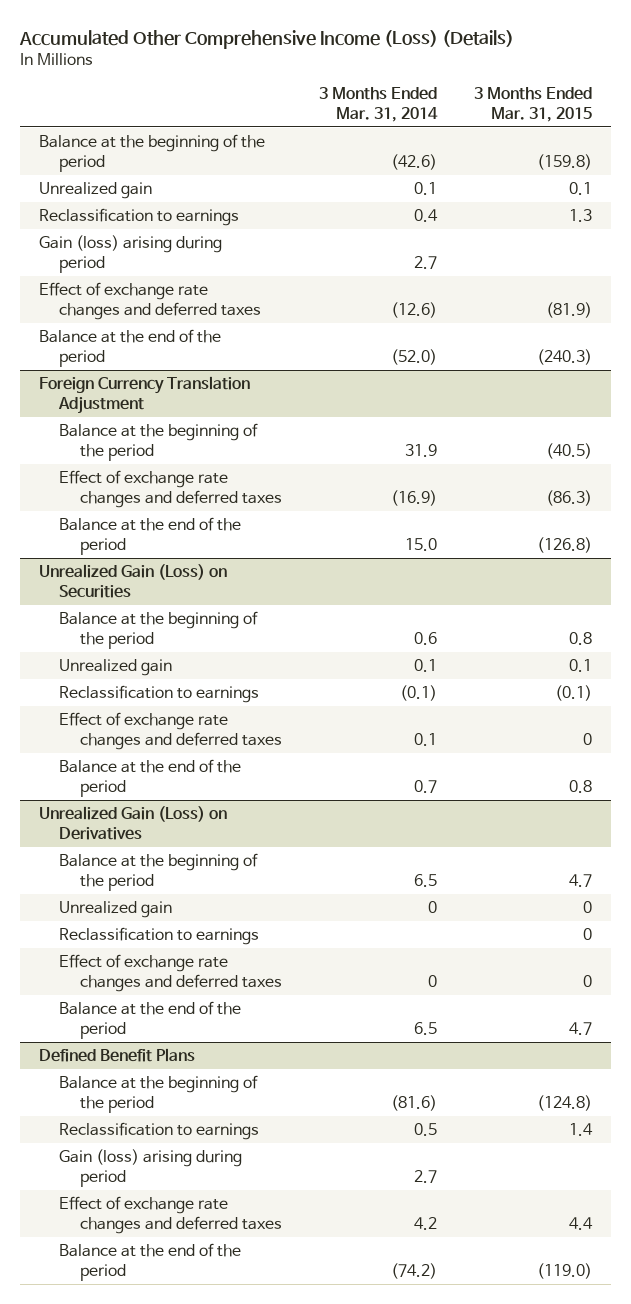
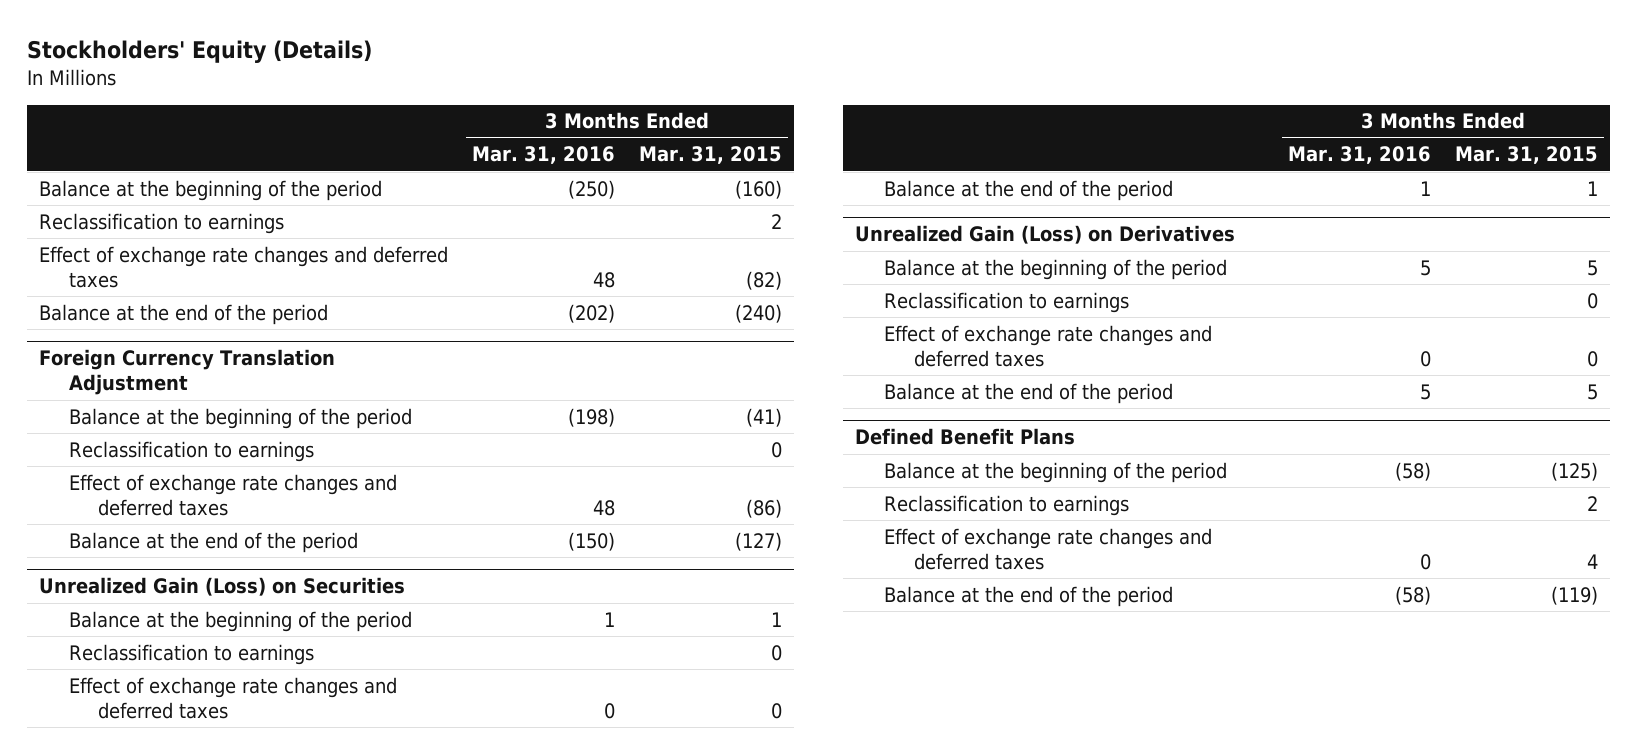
[19,30,515,50] Accumulated Other Comprehensive Income (Loss) (Details) -> [27,40,373,64] Stockholders' Equity (Details)
[318,87,438,122] 3 Months Ended Mar. 31, 2014 -> none
none -> [472,146,616,165] Mar. 31, 2016
[38,182,152,200] Unrealized gain -> none
[38,235,222,273] Gain (loss) arising during period -> none
[537,153,593,170] (159.8) -> [734,179,782,199] (160)
[569,209,593,223] 1.3 -> [770,213,782,229] 2
[546,301,593,318] (81.9) -> [745,270,782,290] (82)
[537,348,593,365] (240.3) -> [734,303,782,323] (240)
[546,442,593,459] (40.5) -> [745,407,782,427] (41)
none -> [68,440,314,462] Reclassification to earnings
[546,489,593,506] (86.3) -> [745,498,782,518] (86)
[537,536,593,553] (126.8) -> [734,531,782,551] (127)
[59,659,173,677] Unrealized gain -> none
[569,631,593,645] 0.8 -> [770,611,782,627] 1
[555,685,593,702] (0.1) -> [770,644,782,661] 0
[569,779,593,793] 0.8 -> [1586,180,1598,196] 1
[59,901,173,919] Unrealized gain -> none
[569,873,593,887] 4.7 -> [1586,259,1598,276] 5
[569,1021,593,1035] 4.7 -> [1586,383,1598,400] 5
[59,1149,243,1187] Gain (loss) arising during period -> none
[537,1094,593,1111] (124.8) -> [1550,461,1598,481] (125)
[569,1123,594,1137] 1.4 -> [1586,495,1598,511] 2
[569,1216,594,1230] 4.4 -> [1586,553,1598,569] 4
[537,1262,593,1279] (119.0) -> [1550,585,1598,605] (119)

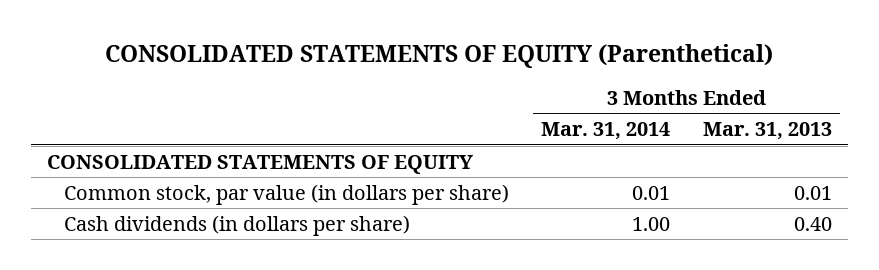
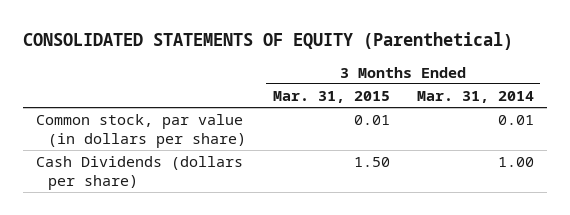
[702,122,832,141] Mar. 31, 2013 -> none
none -> [272,90,390,103] Mar. 31, 2015
[47,154,474,174] CONSOLIDATED STATEMENTS OF EQUITY -> none
[64,214,411,236] Cash dividends (in dollars per share) -> [36,155,244,190] Cash Dividends (dollars per share)

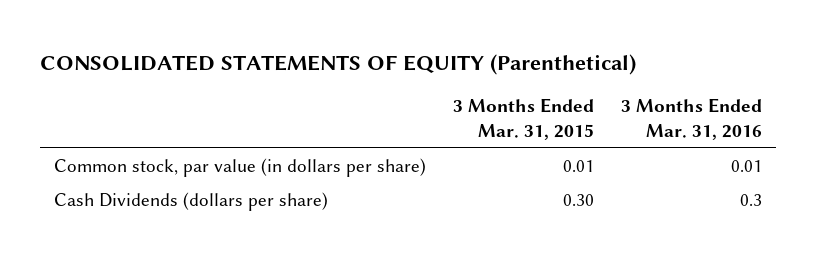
[416,90,534,103] Mar. 31, 2014 -> none
none -> [621,98,763,141] 3 Months Ended Mar. 31, 2016
[353,156,390,167] 1.50 -> [562,194,594,207] 0.30

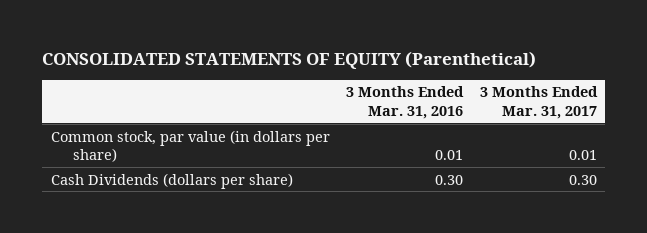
[452,98,594,141] 3 Months Ended Mar. 31, 2015 -> none
none -> [479,86,598,119] 3 Months Ended Mar. 31, 2017
[740,194,763,207] 0.3 -> [435,174,464,185] 0.30

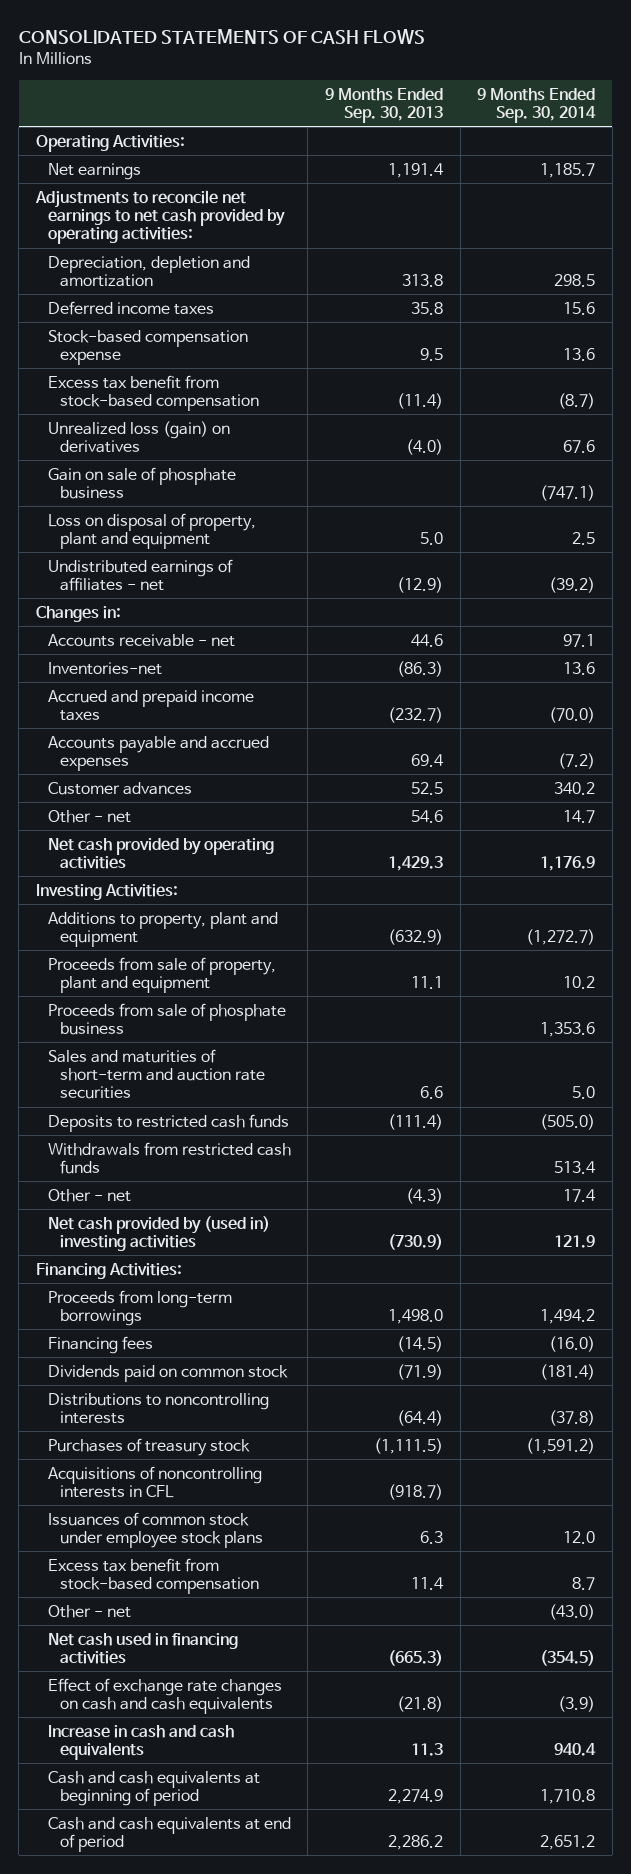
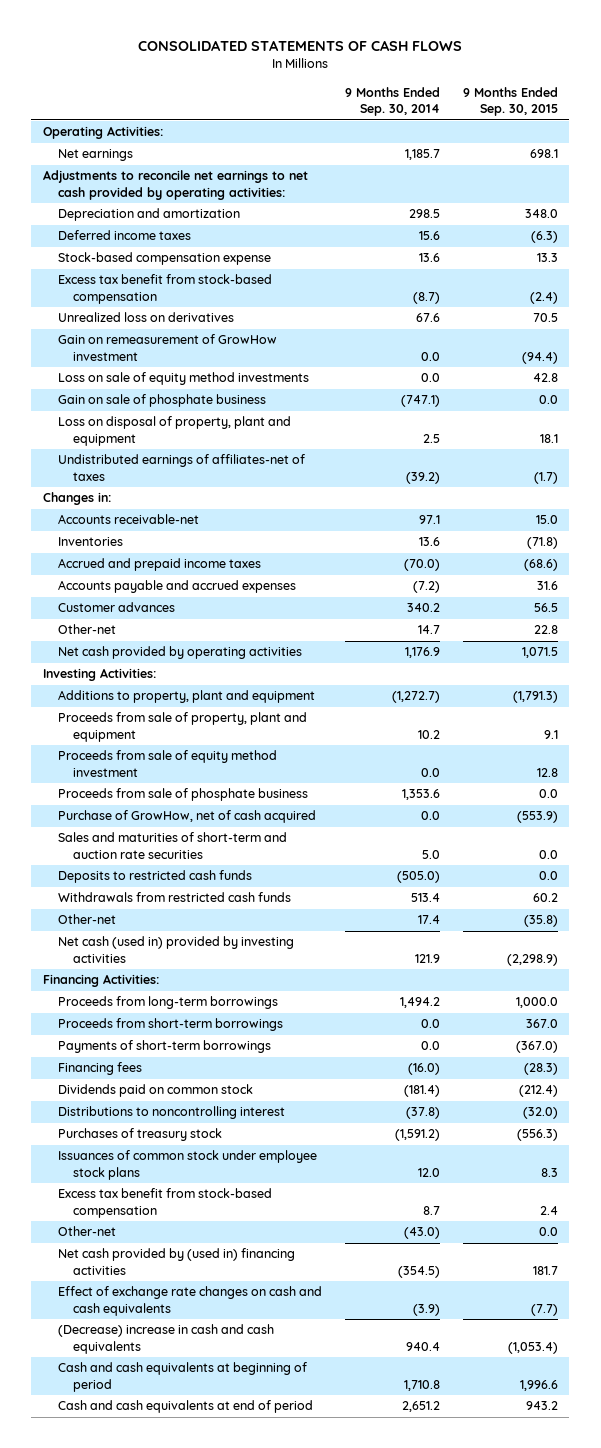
[324,87,443,124] 9 Months Ended Sep. 30, 2013 -> none
none -> [462,86,558,117] 9 Months Ended Sep. 30, 2015
[47,255,250,288] Depreciation, depletion and amortization -> [58,208,241,222] Depreciation and amortization
[47,420,230,454] Unrealized loss (gain) on derivatives -> [58,312,235,323] Unrealized loss on derivatives
none -> [58,334,278,362] Gain on remeasurement of GrowHow investment
none -> [58,372,310,386] Loss on sale of equity method investments
[47,558,233,592] Undistributed earnings of affiliates - net -> [58,454,306,482] Undistributed earnings of affiliates-net of taxes
[47,633,235,647] Accounts receivable - net -> [58,514,200,525] Accounts receivable-net
[47,661,162,675] Inventories-net -> [58,537,124,547] Inventories
[47,809,131,823] Other - net -> [58,624,117,635] Other-net
none -> [58,750,278,778] Proceeds from sale of equity method investment
none -> [58,810,317,824] Purchase of GrowHow, net of cash acquired
[47,1188,131,1202] Other - net -> [58,914,117,925] Other-net
[47,1215,270,1252] Net cash provided by (used in) investing activities -> [58,936,295,964] Net cash (used in) provided by investing activities
none -> [58,1018,284,1032] Proceeds from short-term borrowings
none -> [58,1040,272,1054] Payments of short-term borrowings
[47,1392,269,1425] Distributions to noncontrolling interests -> [58,1106,286,1120] Distributions to noncontrolling interest
[47,1465,262,1499] Acquisitions of noncontrolling interests in CFL -> none
[47,1604,131,1618] Other - net -> [58,1226,117,1237] Other-net
[47,1632,238,1665] Net cash used in financing activities -> [58,1248,296,1276] Net cash provided by (used in) financing activities
[47,1724,234,1761] Increase in cash and cash equivalents -> [58,1324,275,1355] (Decrease) increase in cash and cash equivalents

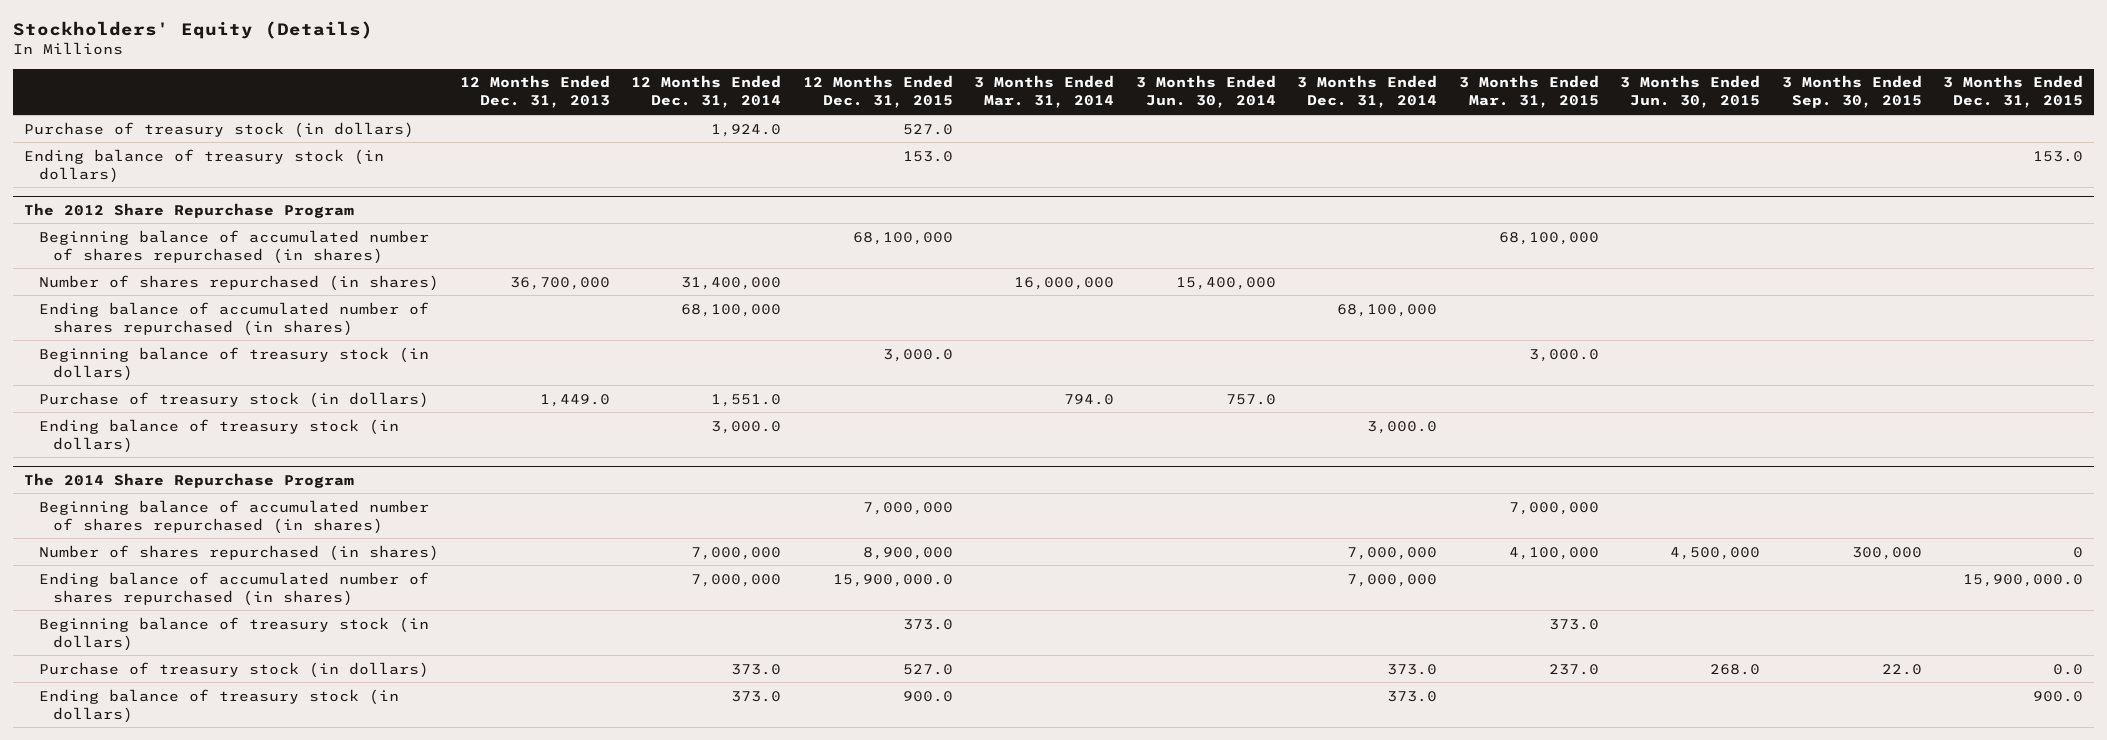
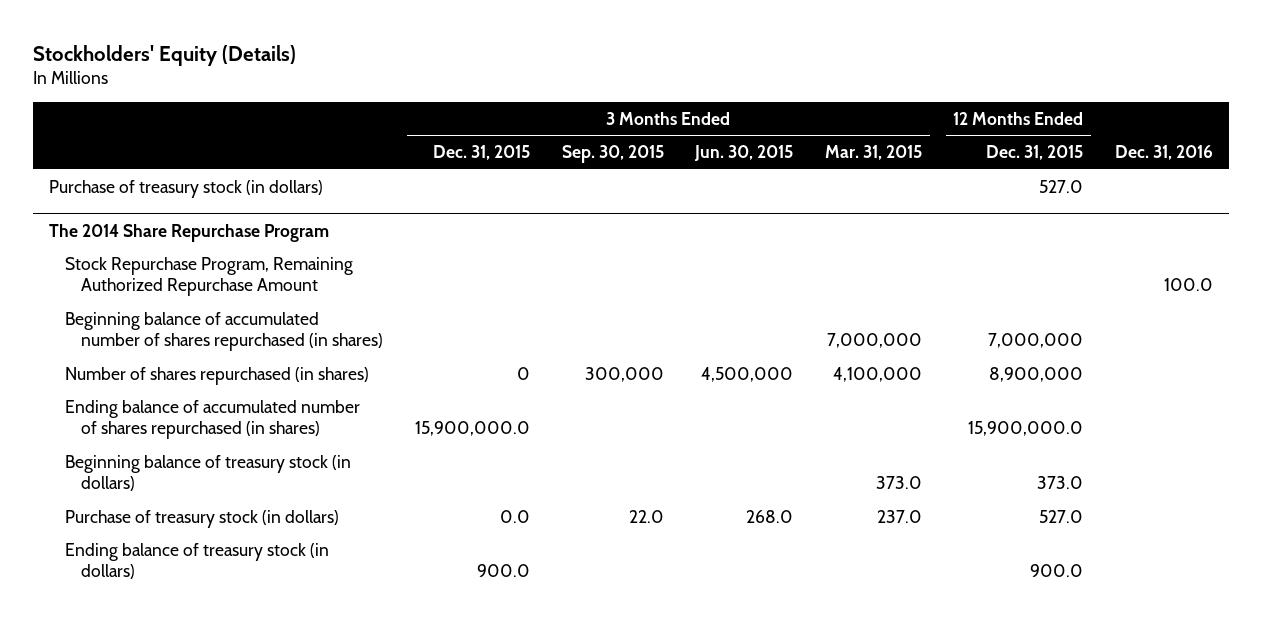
[459,75,610,109] 12 Months Ended Dec. 31, 2013 -> none
[631,75,782,109] 12 Months Ended Dec. 31, 2014 -> none
[974,75,1115,109] 3 Months Ended Mar. 31, 2014 -> none
[1135,75,1276,109] 3 Months Ended Jun. 30, 2014 -> none
[1297,75,1438,109] 3 Months Ended Dec. 31, 2014 -> none
none -> [1115,145,1214,161] Dec. 31, 2016
[24,148,385,183] Ending balance of treasury stock (in dollars) -> none
[24,202,355,218] The 2012 Share Repurchase Program -> none
[38,229,429,264] Beginning balance of accumulated number of shares repurchased (in shares) -> none
[38,274,439,291] Number of shares repurchased (in shares) -> none
[38,301,429,336] Ending balance of accumulated number of shares repurchased (in shares) -> none
[38,346,429,381] Beginning balance of treasury stock (in dollars) -> none
[38,391,429,408] Purchase of treasury stock (in dollars) -> none
[38,418,399,453] Ending balance of treasury stock (in dollars) -> none
none -> [65,256,354,297] Stock Repurchase Program, Remaining Authorized Repurchase Amount

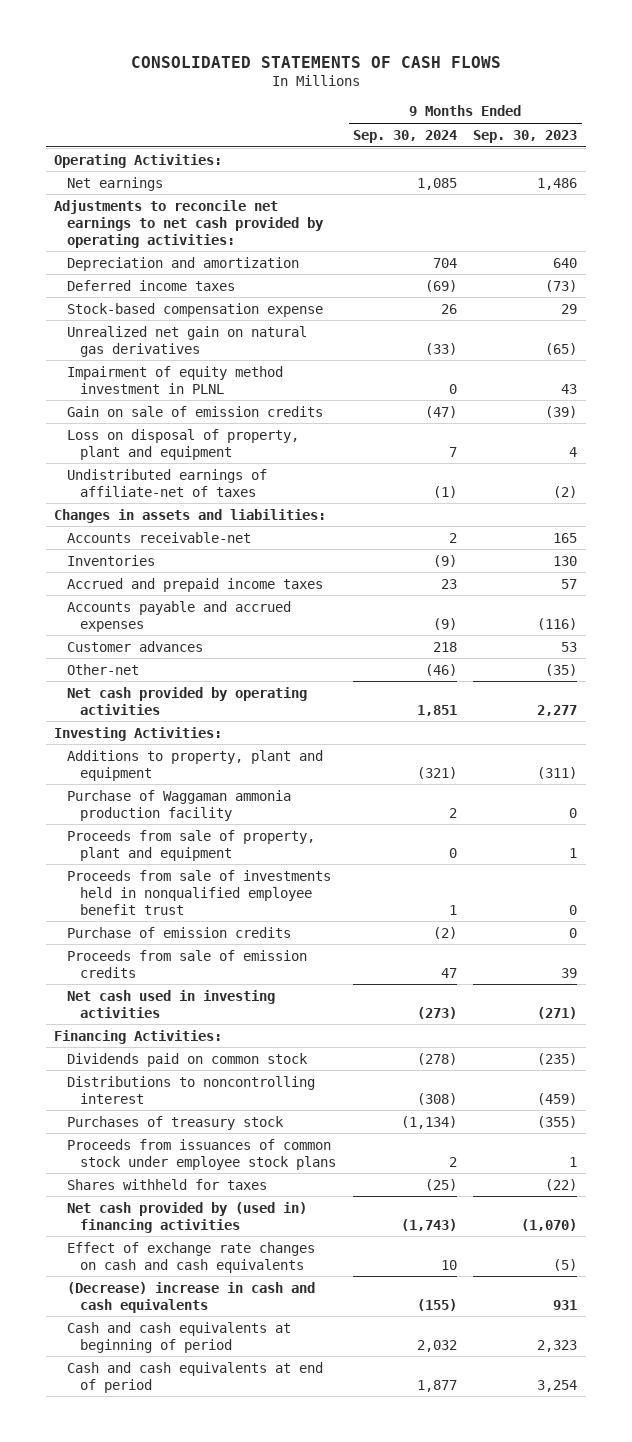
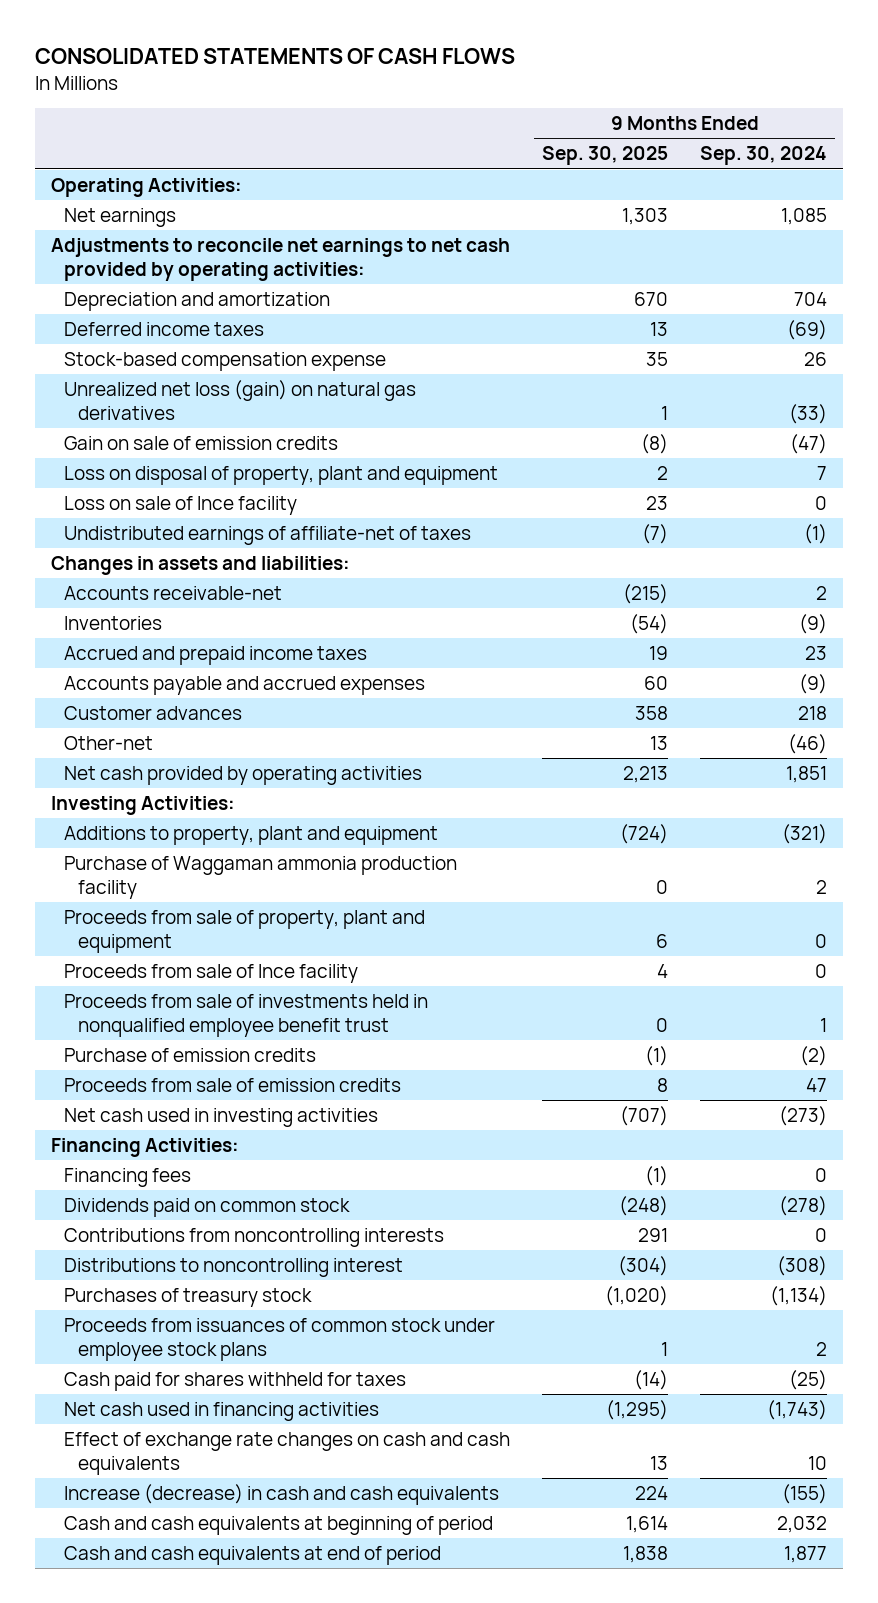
[473,129,578,143] Sep. 30, 2023 -> none
none -> [542,146,669,166] Sep. 30, 2025
[67,365,284,394] Impairment of equity method investment in PLNL -> none
[67,325,308,357] Unrealized net gain on natural gas derivatives -> [64,379,417,421] Unrealized net loss (gain) on natural gas derivatives
none -> [64,495,298,515] Loss on sale of Ince facility
none -> [64,963,359,983] Proceeds from sale of Ince facility
none -> [64,1167,192,1187] Financing fees
none -> [64,1227,445,1247] Contributions from noncontrolling interests
[67,1178,268,1190] Shares withheld for taxes -> [64,1371,407,1391] Cash paid for shares withheld for taxes
[67,1201,308,1233] Net cash provided by (used in) financing activities -> [64,1401,380,1421] Net cash used in financing activities
[67,1281,316,1313] (Decrease) increase in cash and cash equivalents -> [64,1483,500,1505] Increase (decrease) in cash and cash equivalents

